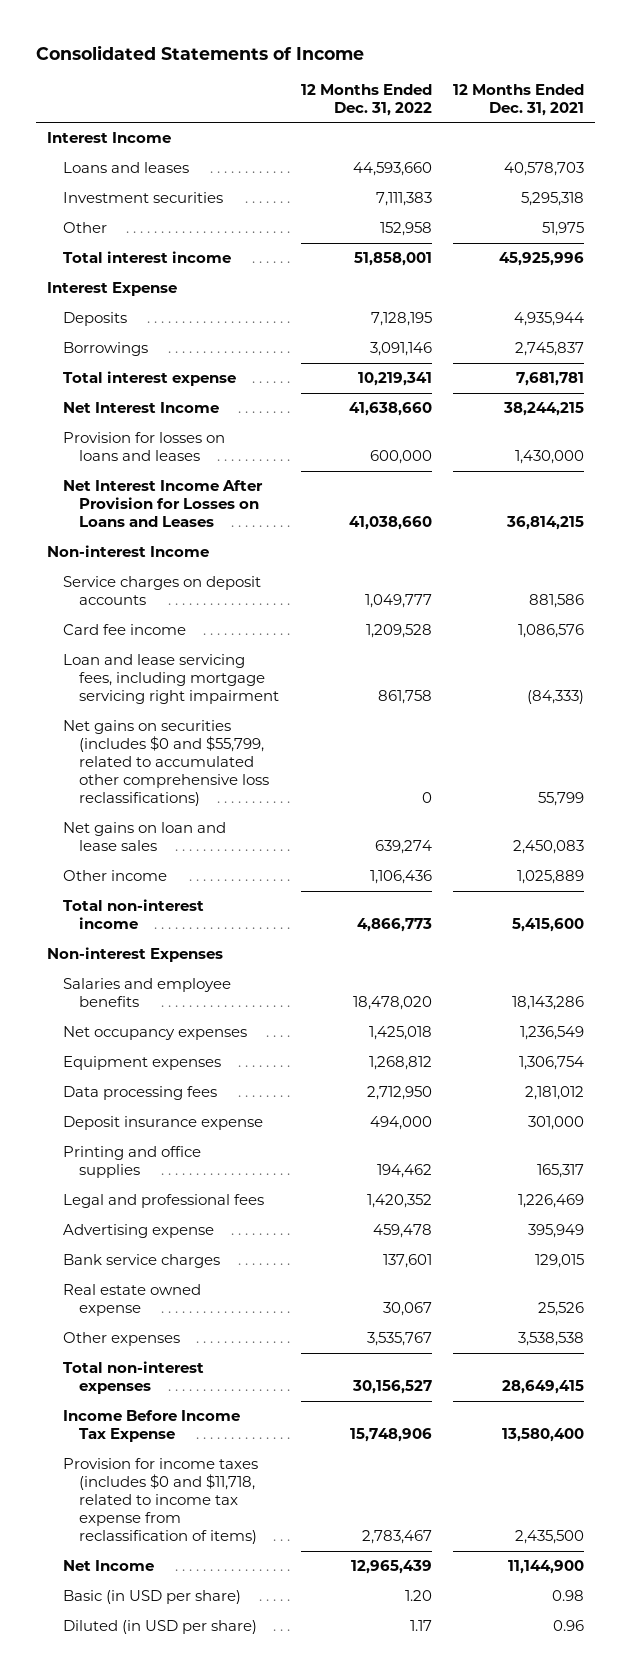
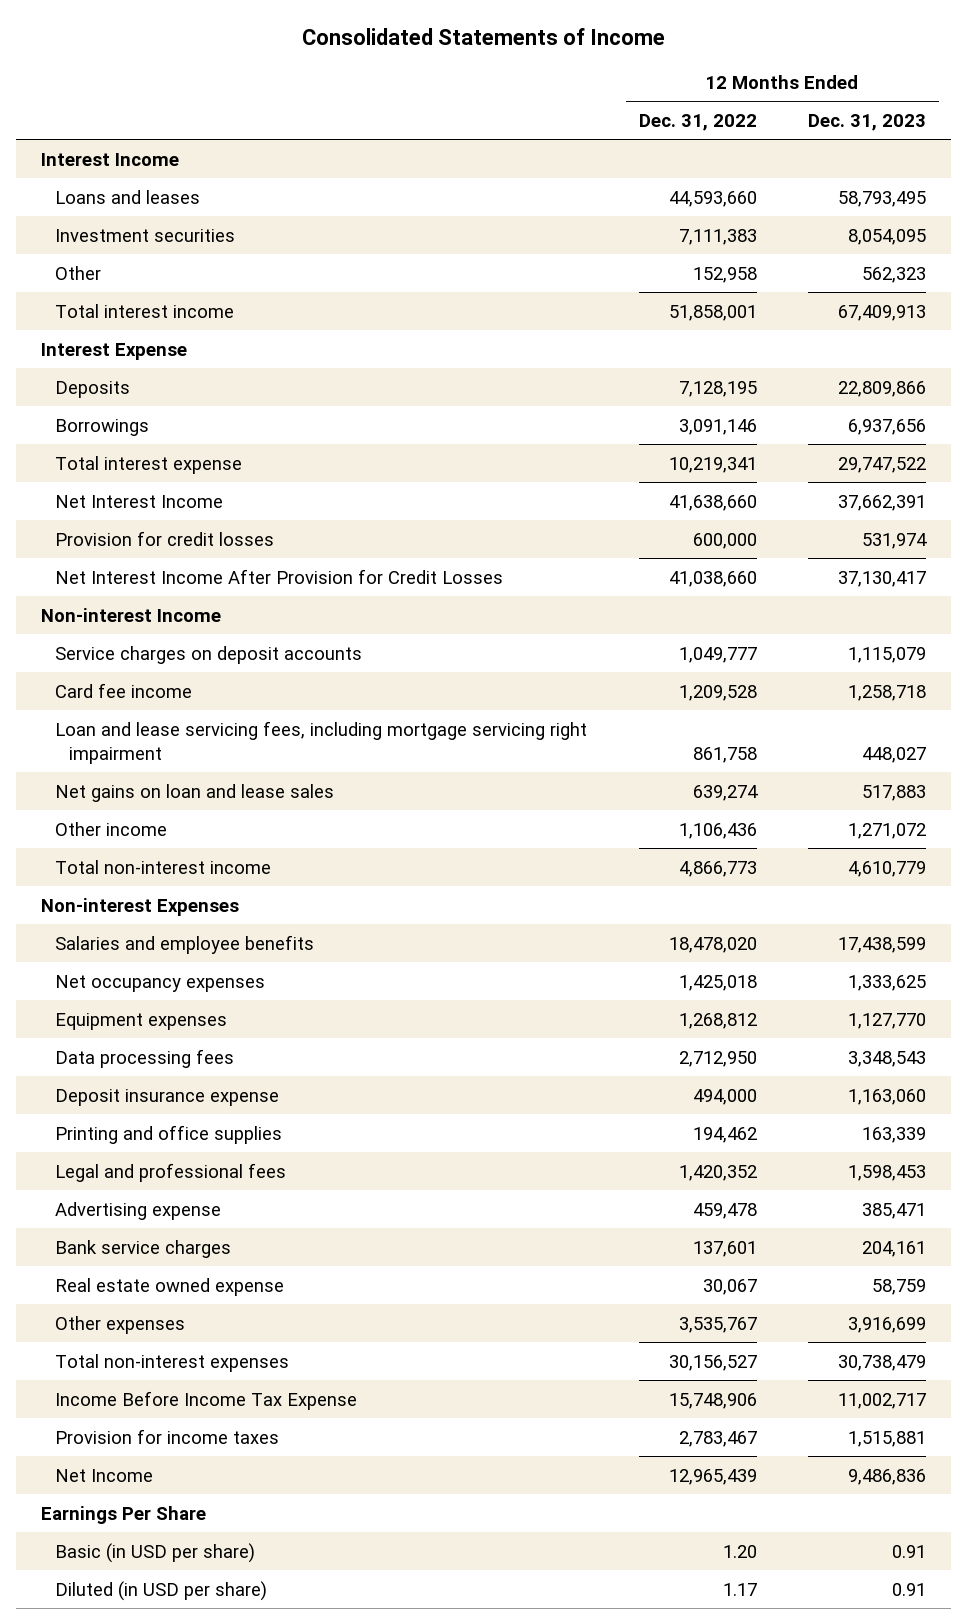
[453,83,585,116] 12 Months Ended Dec. 31, 2021 -> none
none -> [807,113,926,131] Dec. 31, 2023
[62,432,225,462] Provision for losses on loans and leases -> [55,530,275,546] Provision for credit losses
[62,480,263,528] Net Interest Income After Provision for Losses on Loans and Leases -> [55,568,504,584] Net Interest Income After Provision for Credit Losses
[62,720,269,807] Net gains on securities (includes $0 and $55,799, related to accumulated other comprehensive loss reclassifications) -> none
[62,1458,258,1545] Provision for income taxes (includes $0 and $11,718, related to income tax expense from reclassification of items) -> [55,1428,280,1444] Provision for income taxes
none -> [41,1505,207,1524] Earnings Per Share

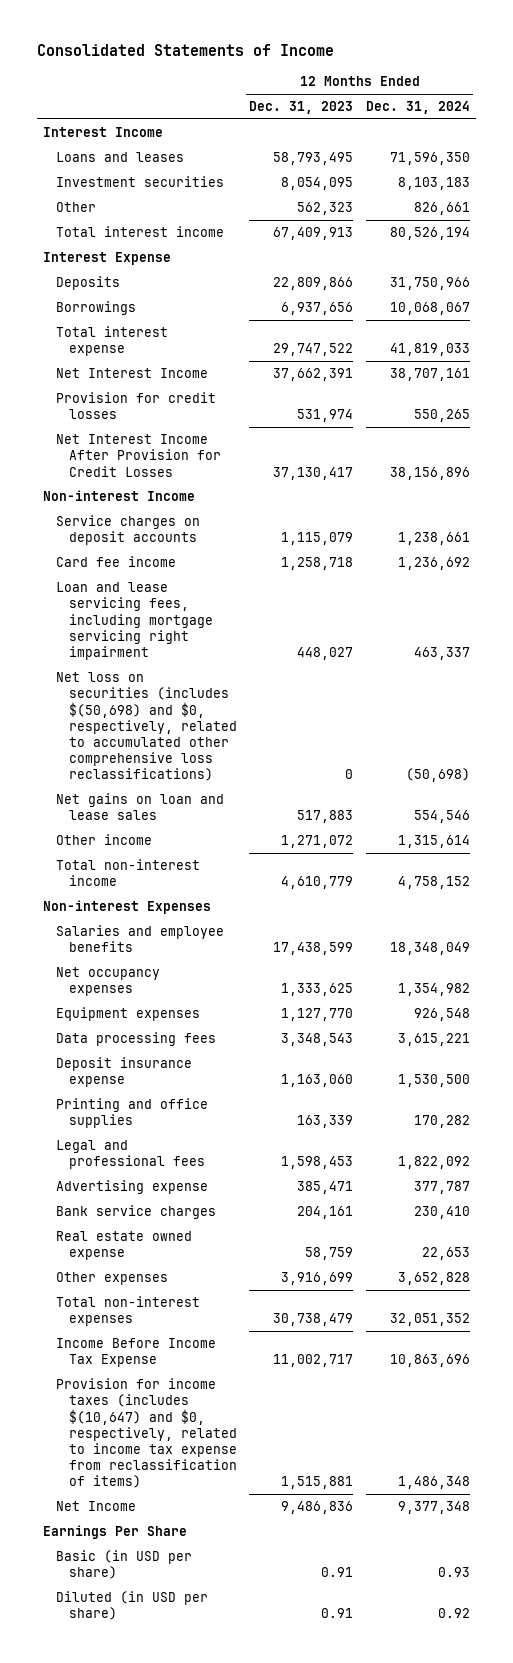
[638,113,757,131] Dec. 31, 2022 -> none
none -> [366,101,471,115] Dec. 31, 2024
none -> [55,672,237,782] Net loss on securities (includes $(50,698) and $0, respectively, related to accumulated other comprehensive loss reclassifications)
[55,1428,280,1444] Provision for income taxes -> [55,1378,237,1489] Provision for income taxes (includes $(10,647) and $0, respectively, related to income tax expense from reclassification of items)

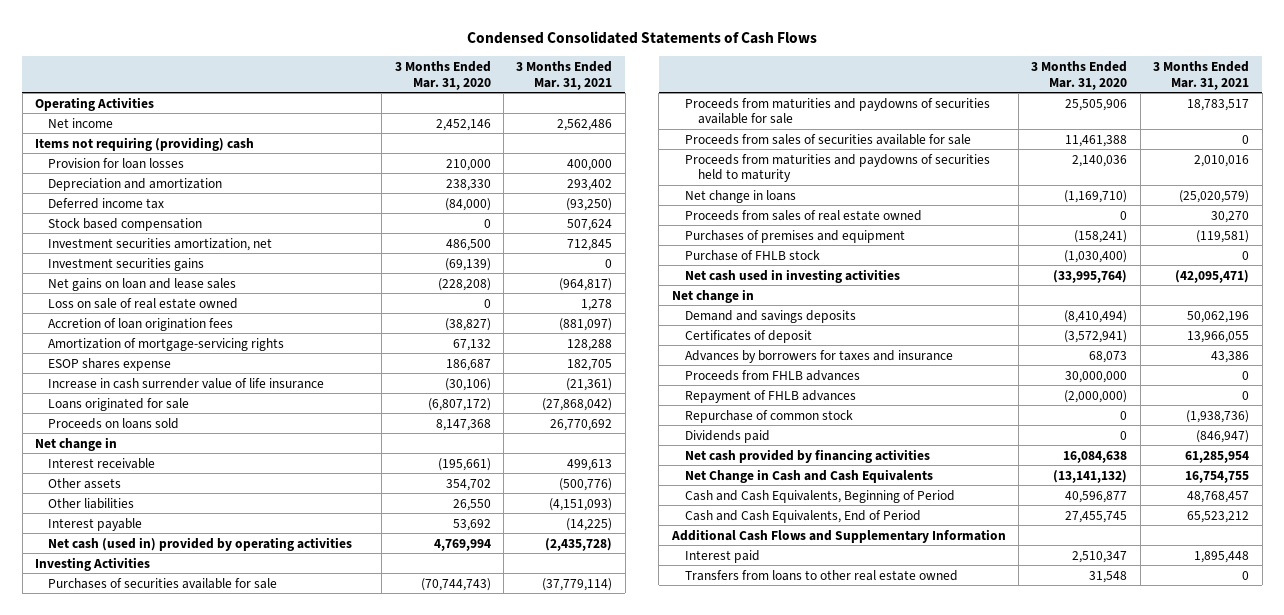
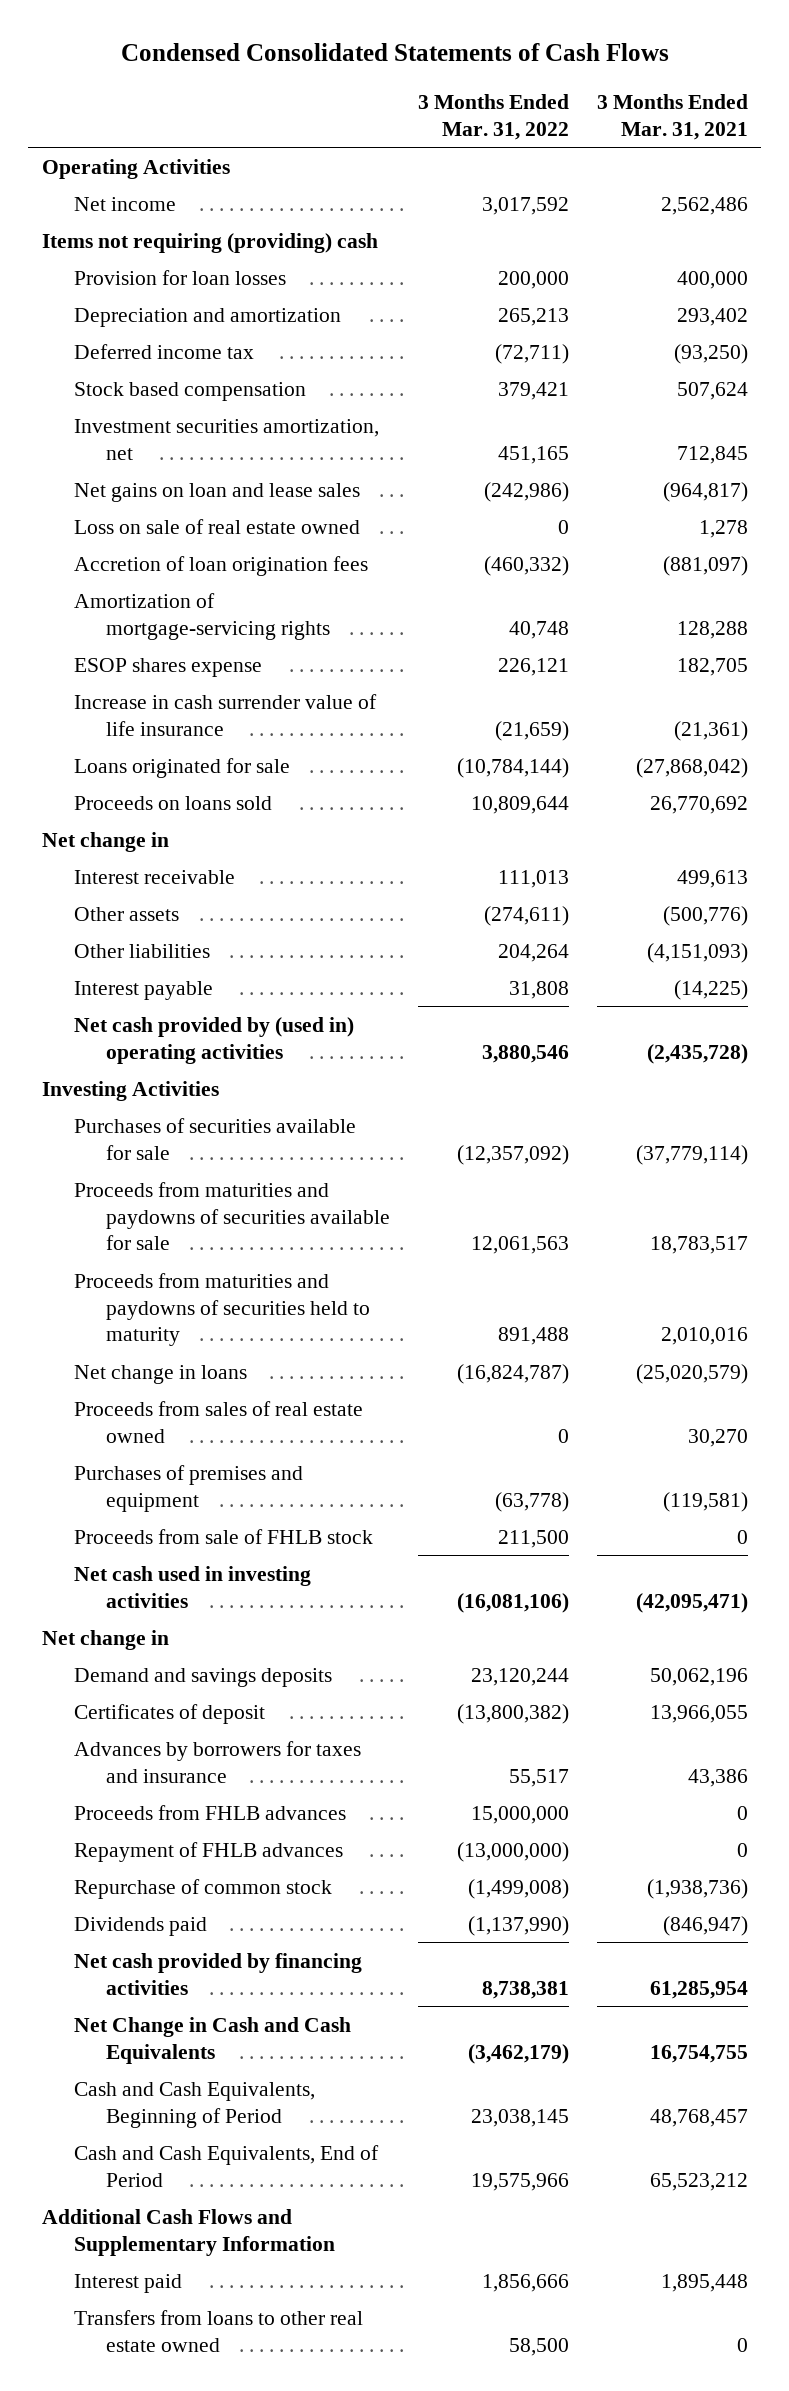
[394,60,491,90] 3 Months Ended Mar. 31, 2020 -> none
none -> [417,93,569,140] 3 Months Ended Mar. 31, 2022
[47,257,204,271] Investment securities gains -> none
[47,536,352,551] Net cash (used in) provided by operating activities -> [73,1016,354,1064] Net cash provided by (used in) operating activities
[684,133,971,145] Proceeds from sales of securities available for sale -> none
[684,249,820,261] Purchase of FHLB stock -> none
none -> [73,1528,373,1544] Proceeds from sale of FHLB stock

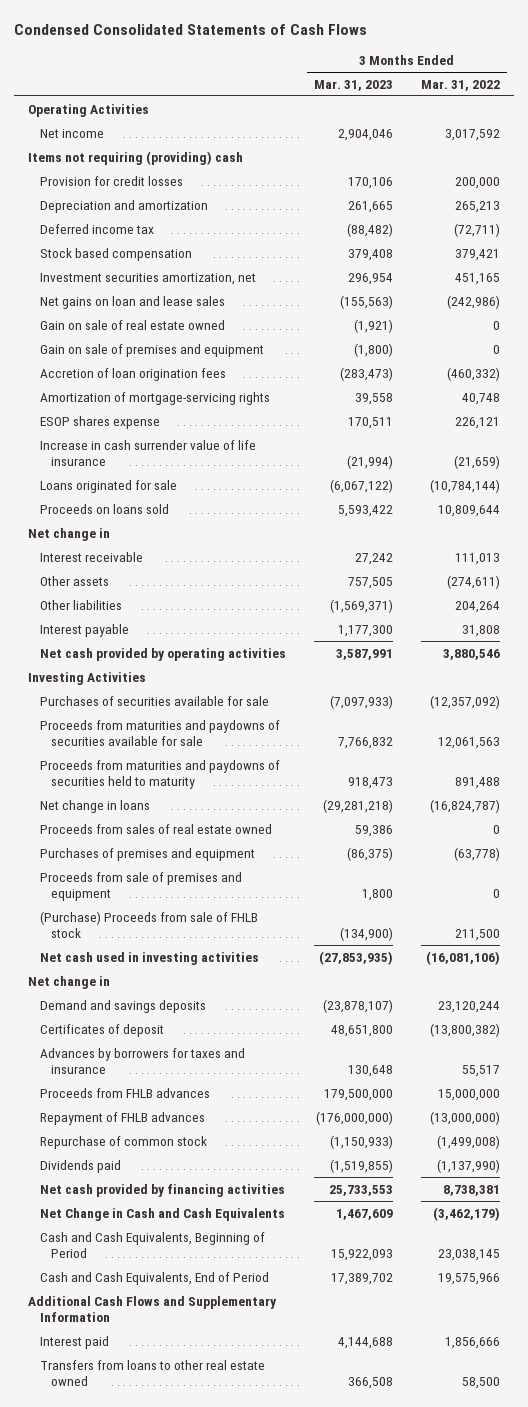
[596,93,748,140] 3 Months Ended Mar. 31, 2021 -> none
none -> [313,79,393,91] Mar. 31, 2023
[73,269,286,285] Provision for loan losses -> [39,175,183,186] Provision for credit losses
[73,518,360,534] Loss on sale of real estate owned -> [39,319,225,330] Gain on sale of real estate owned
none -> [39,343,264,357] Gain on sale of premises and equipment
[73,1016,354,1064] Net cash provided by (used in) operating activities -> [39,647,286,661] Net cash provided by operating activities
none -> [39,871,242,901] Proceeds from sale of premises and equipment
[73,1528,373,1544] Proceeds from sale of FHLB stock -> [39,910,258,938] (Purchase) Proceeds from sale of FHLB stock

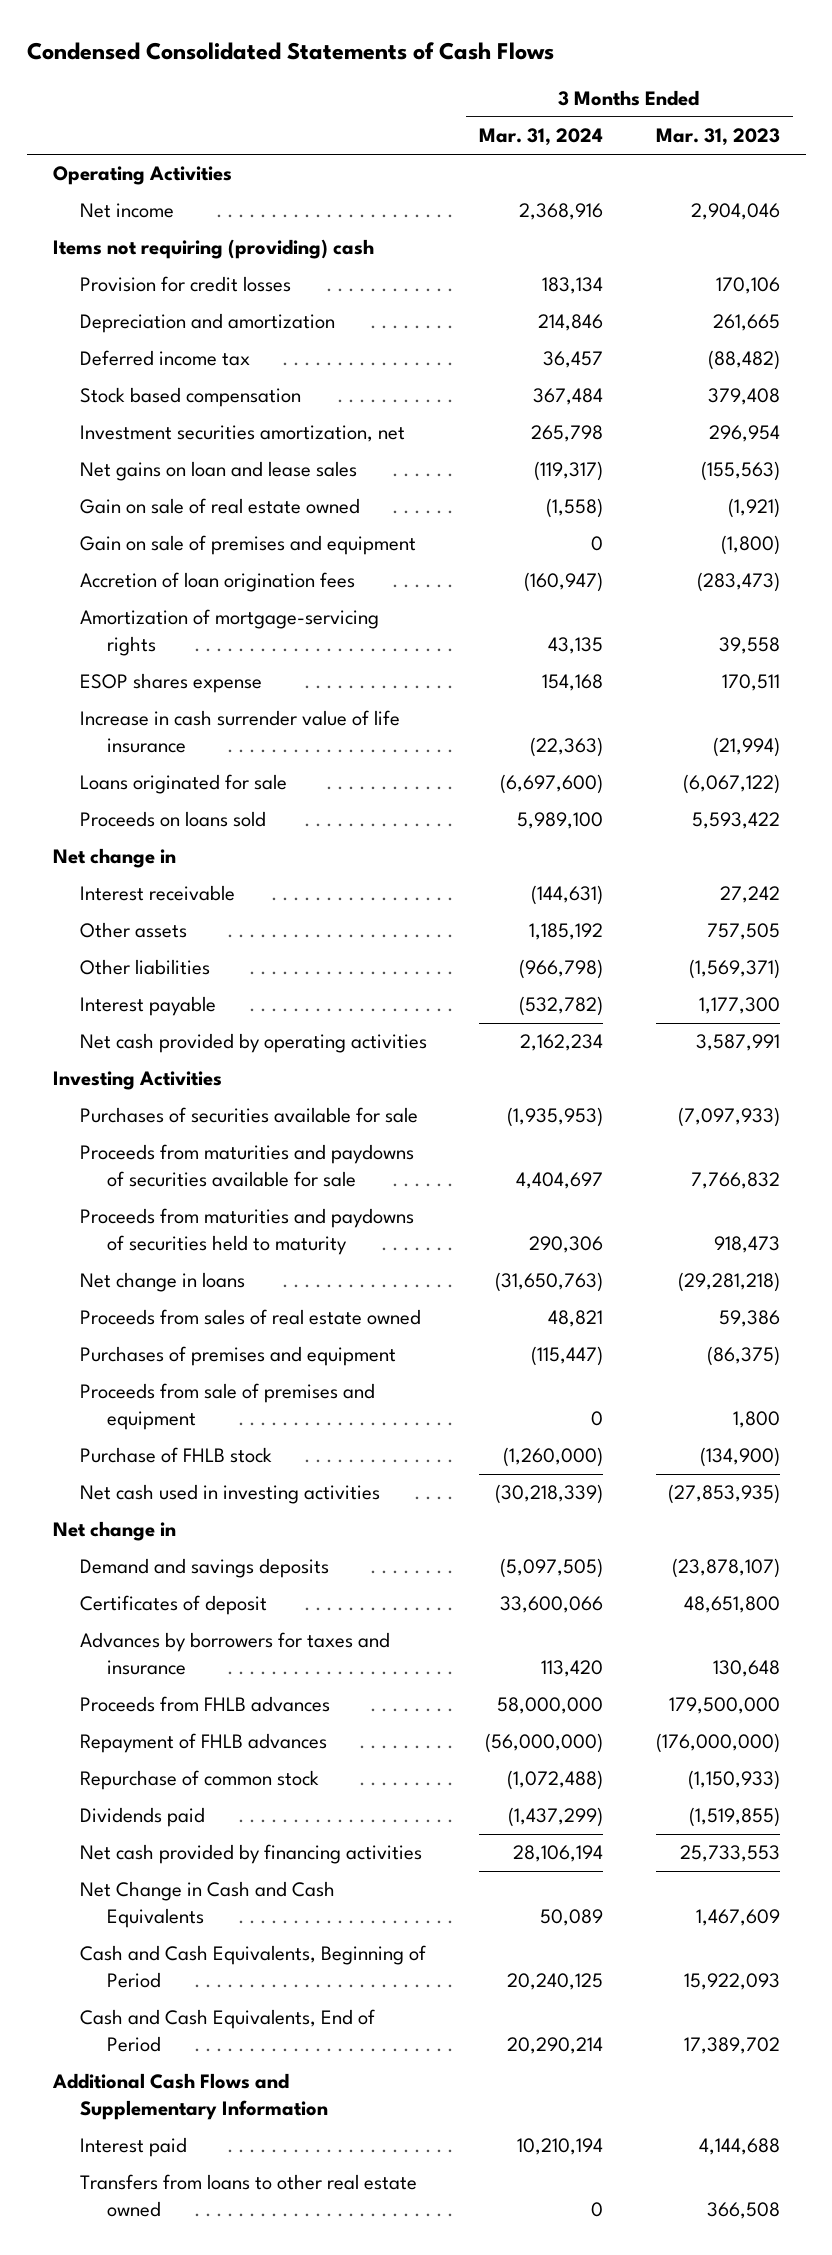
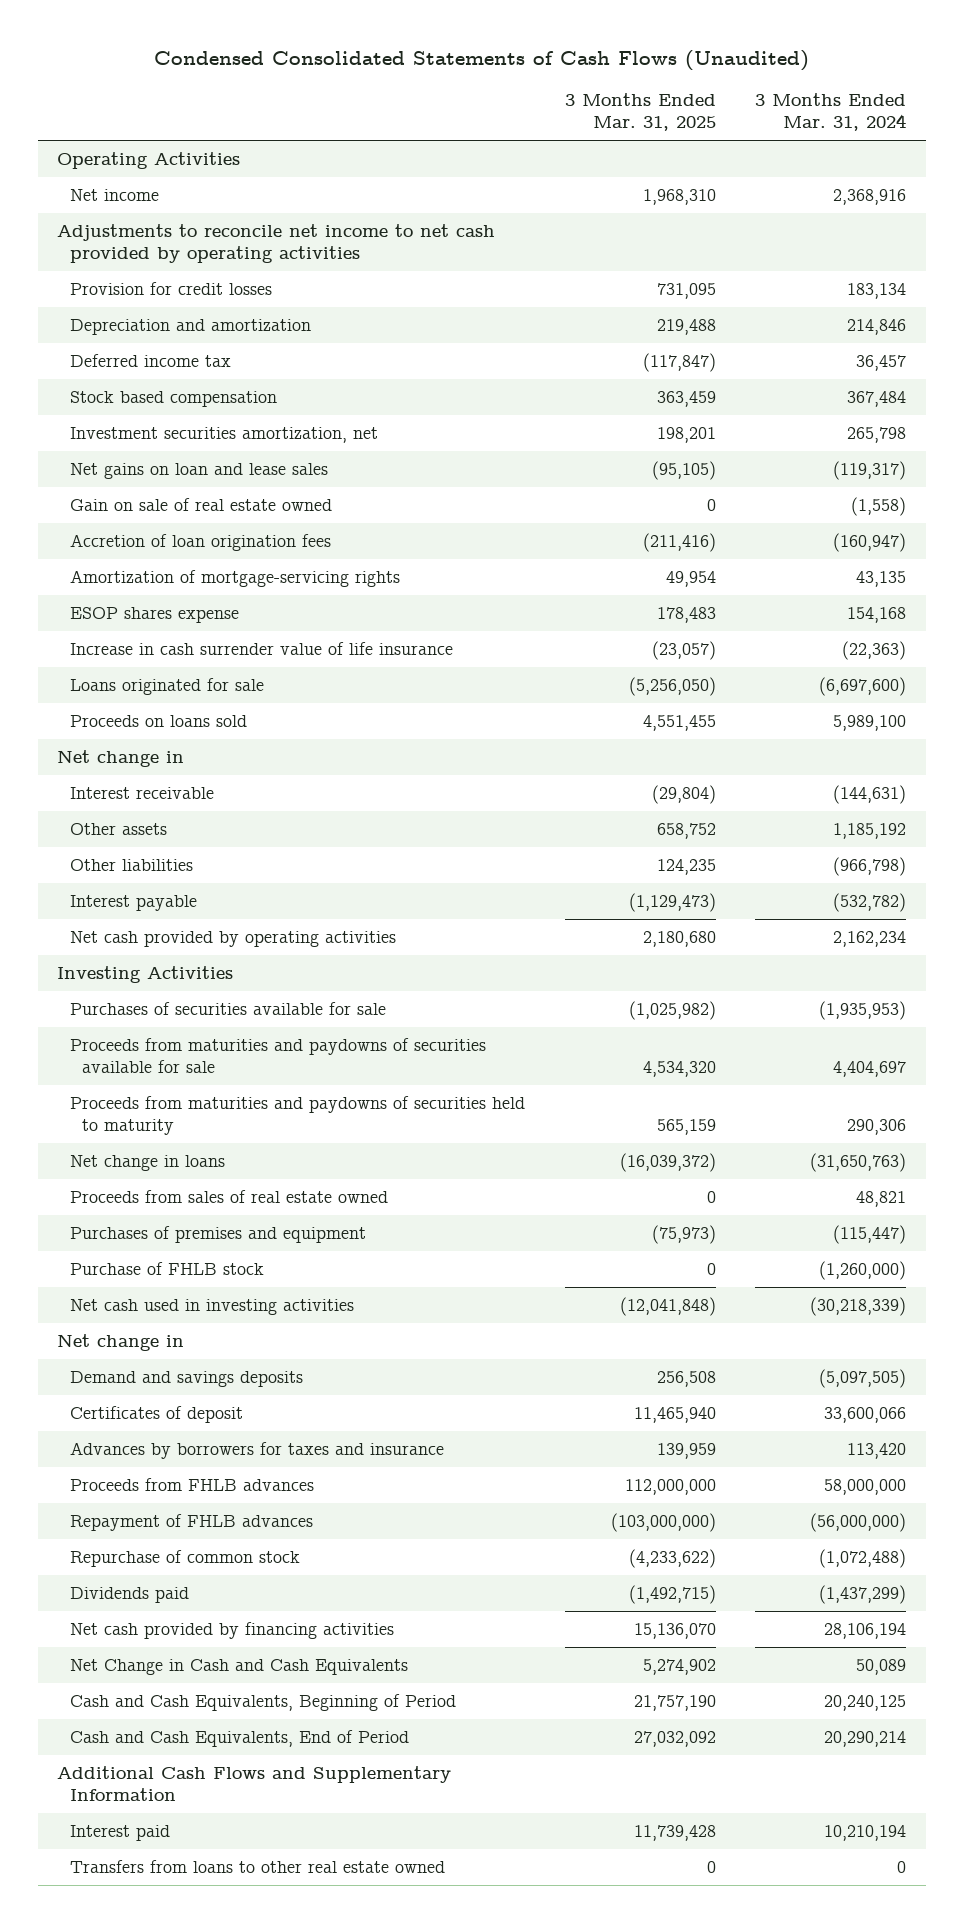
[26,41,554,60] Condensed Consolidated Statements of Cash Flows -> [153,49,809,71] Condensed Consolidated Statements of Cash Flows (Unaudited)
[655,128,780,147] Mar. 31, 2023 -> none
none -> [564,92,716,132] 3 Months Ended Mar. 31, 2025
[52,239,374,260] Items not requiring (providing) cash -> [57,224,496,264] Adjustments to reconcile net income to net cash provided by operating activities
[79,535,416,556] Gain on sale of premises and equipment -> none
[79,1383,375,1431] Proceeds from sale of premises and equipment -> none

